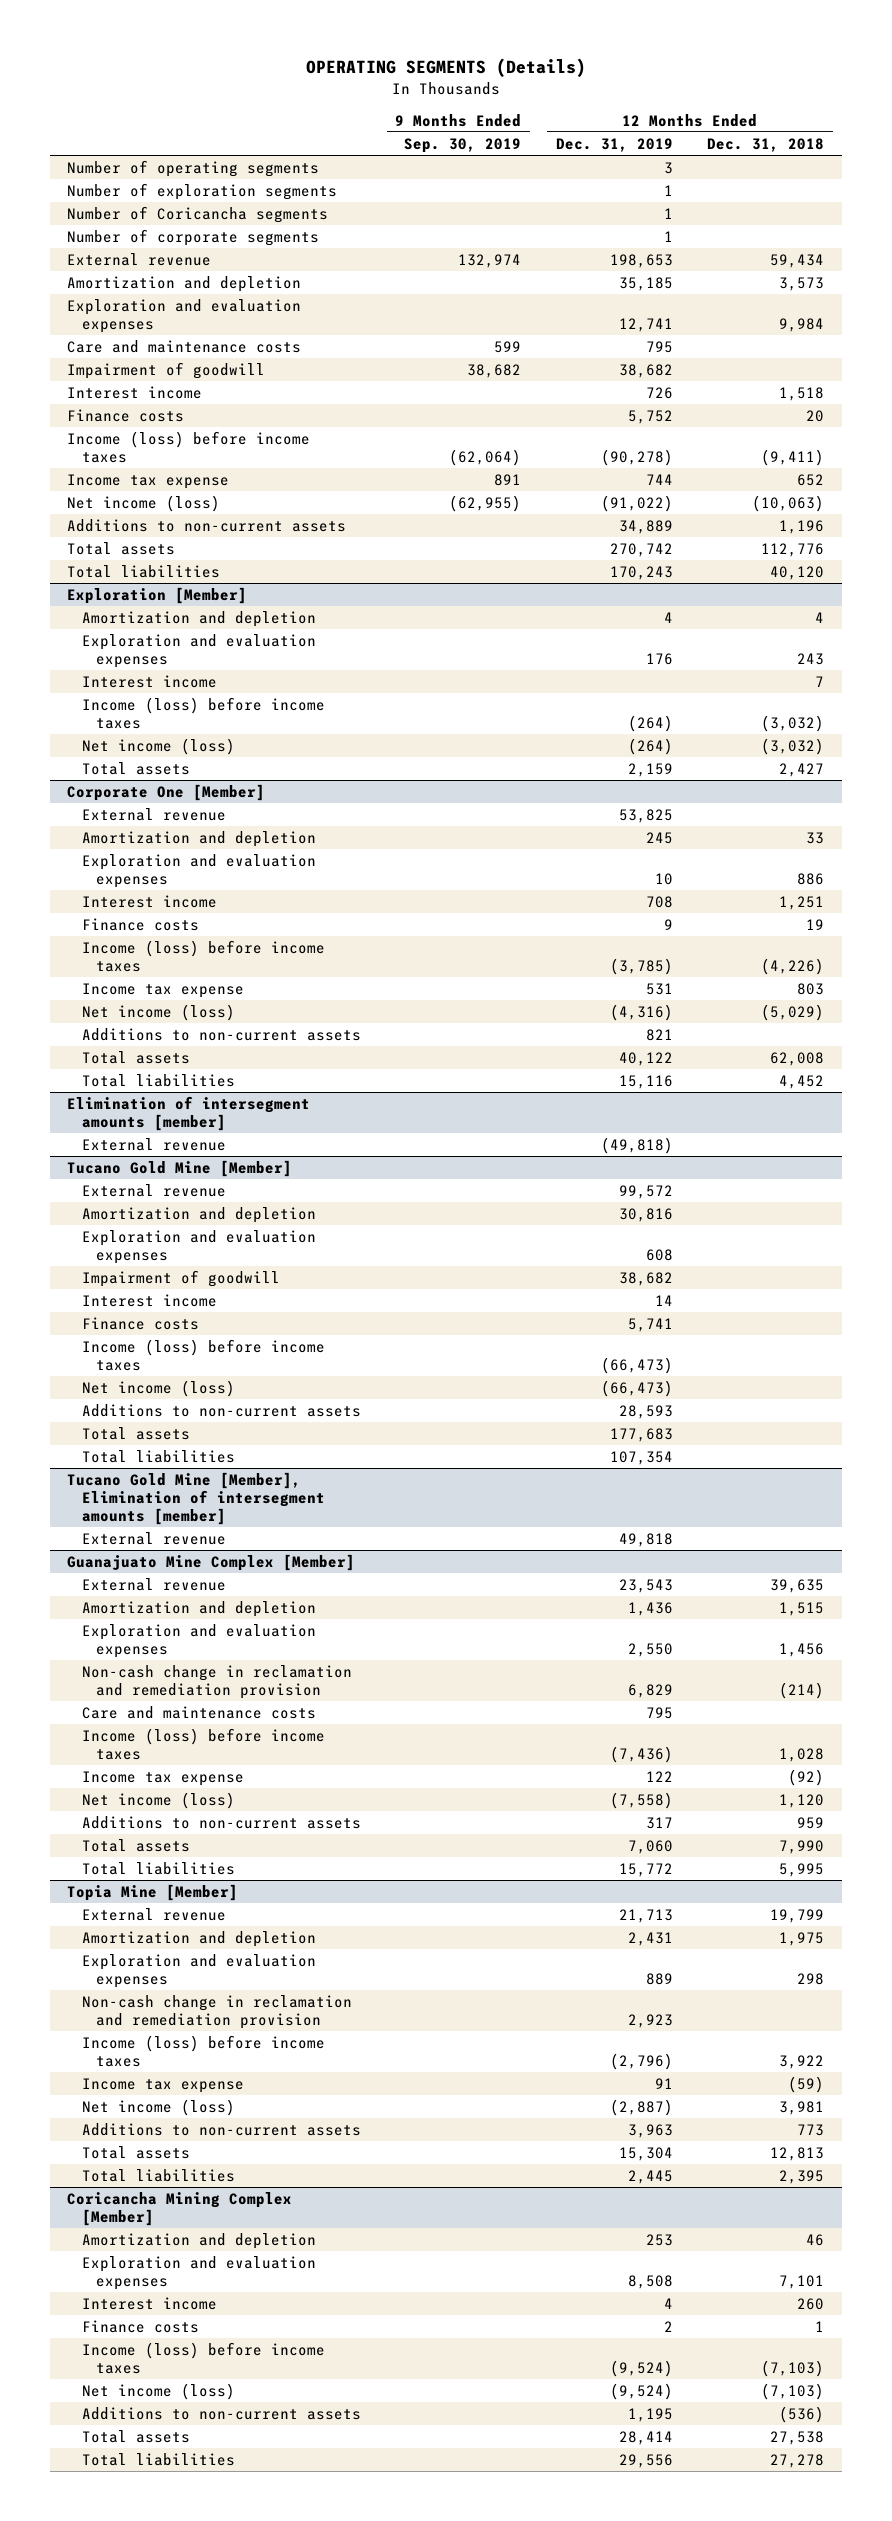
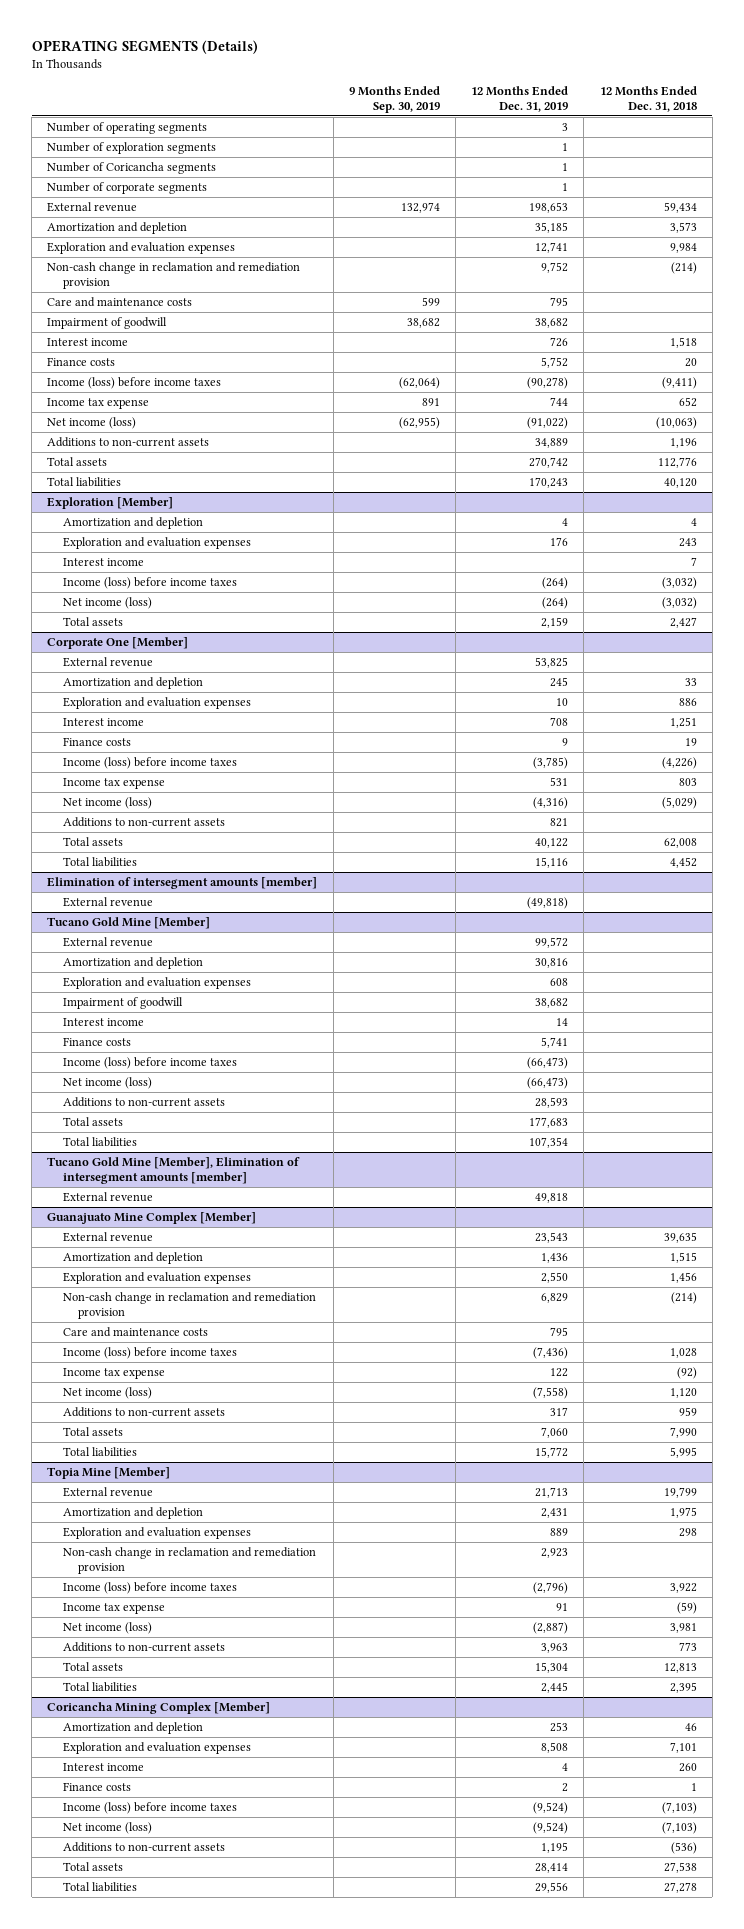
none -> [47,262,301,290] Non-cash change in reclamation and remediation provision

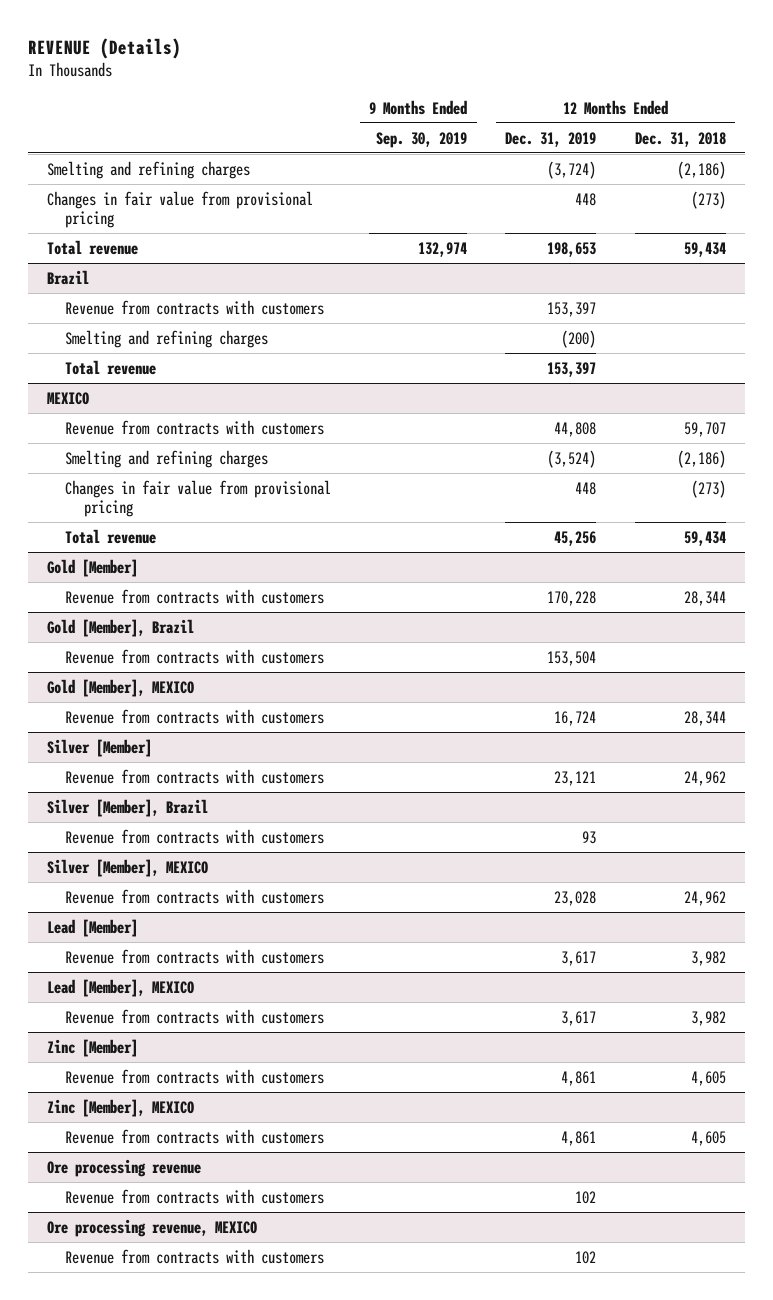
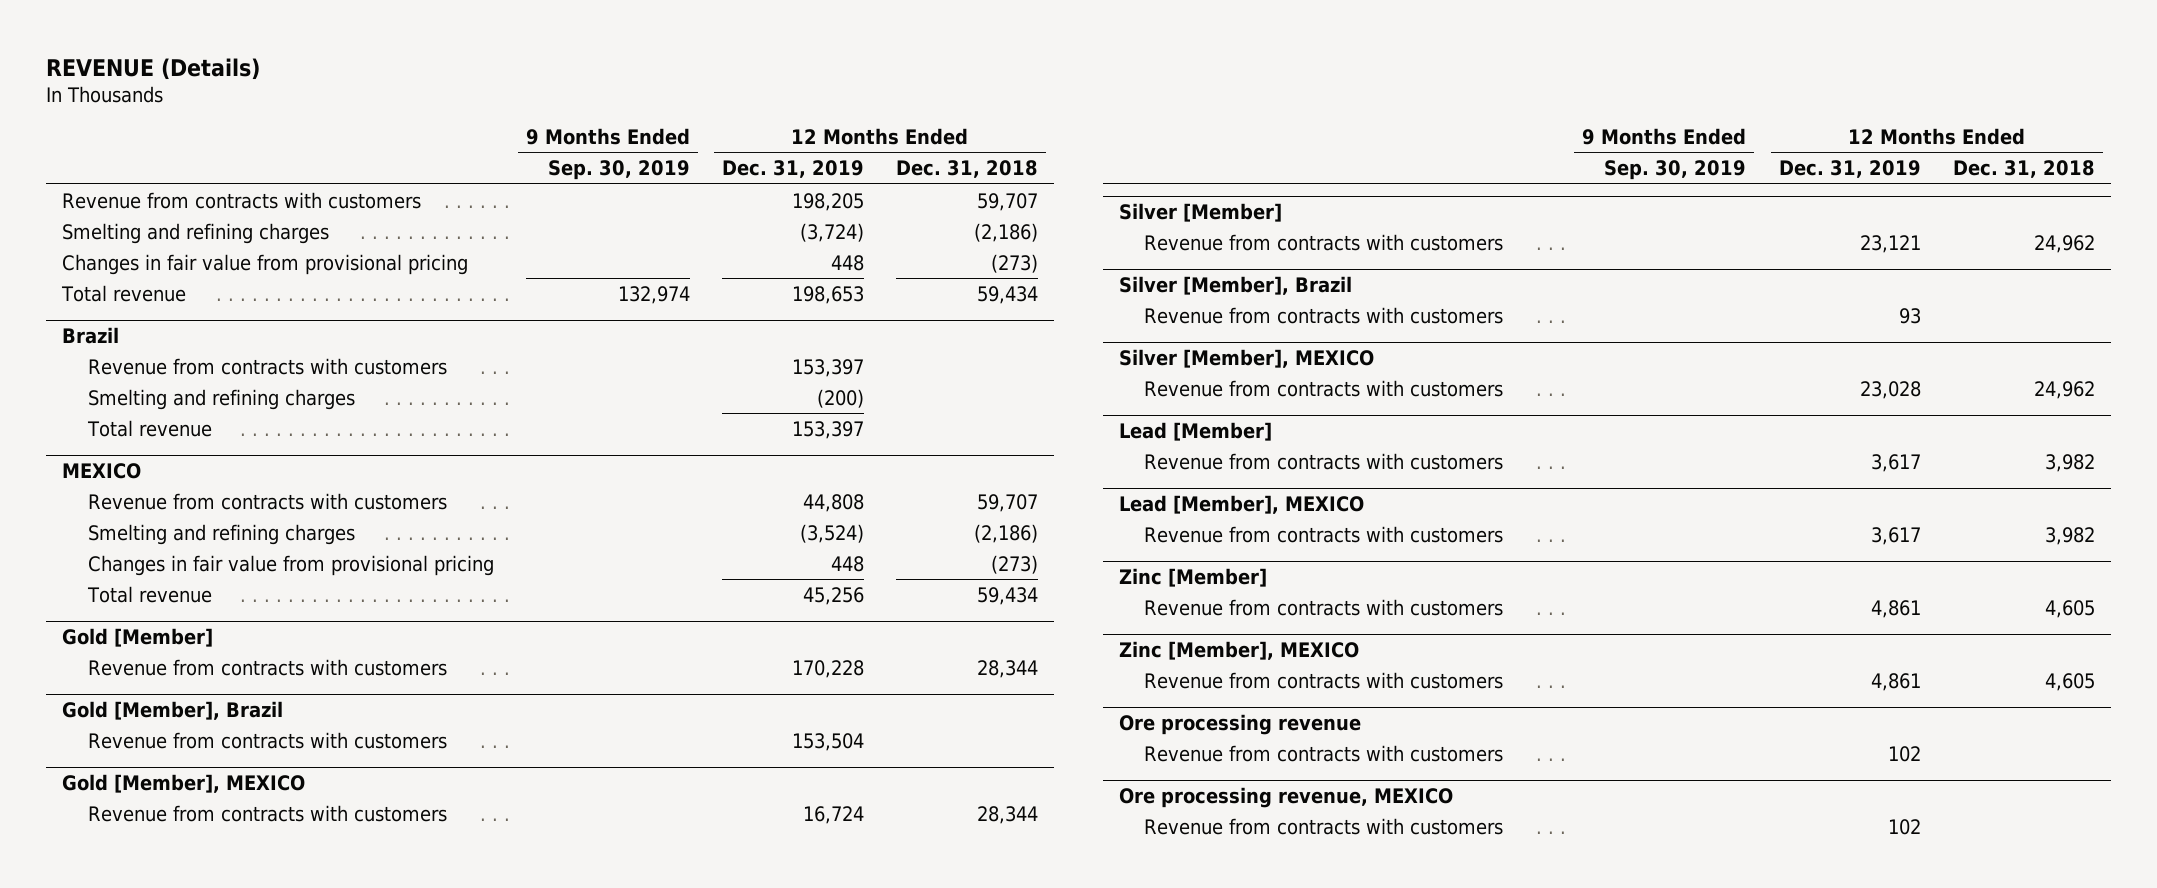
none -> [62,191,422,209] Revenue from contracts with customers

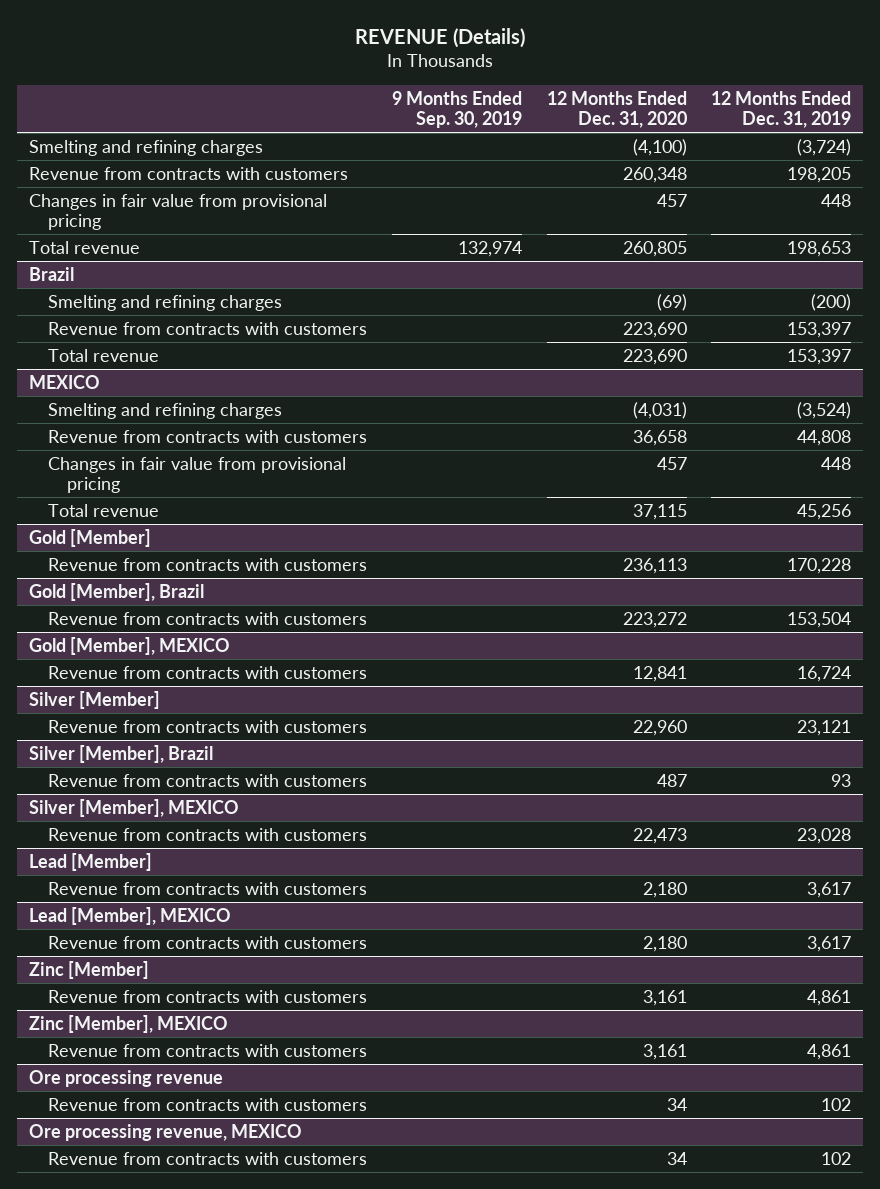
[896,160,1039,179] Dec. 31, 2018 -> none
none -> [546,90,687,128] 12 Months Ended Dec. 31, 2020
[62,191,422,209] Revenue from contracts with customers -> [29,166,349,180] Revenue from contracts with customers
[87,357,447,375] Revenue from contracts with customers -> [48,321,368,335] Revenue from contracts with customers
[87,492,447,510] Revenue from contracts with customers -> [48,429,368,443] Revenue from contracts with customers

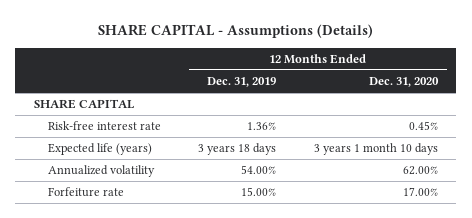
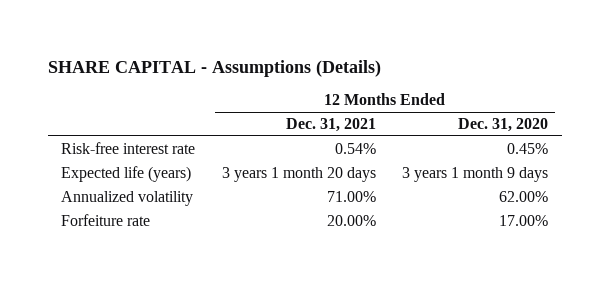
[207,77,277,88] Dec. 31, 2019 -> none
none -> [285,118,376,133] Dec. 31, 2021
[34,99,135,110] SHARE CAPITAL -> none
[313,143,438,156] 3 years 1 month 10 days -> [402,166,549,182] 3 years 1 month 9 days

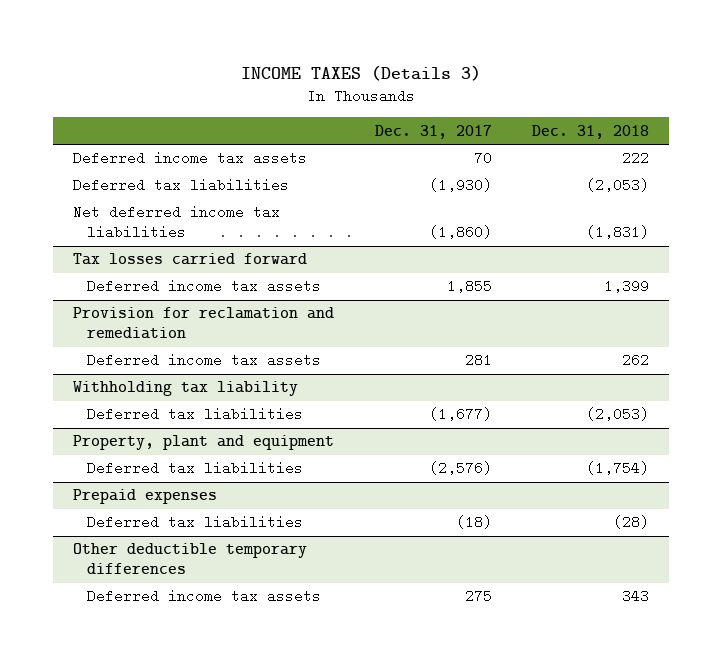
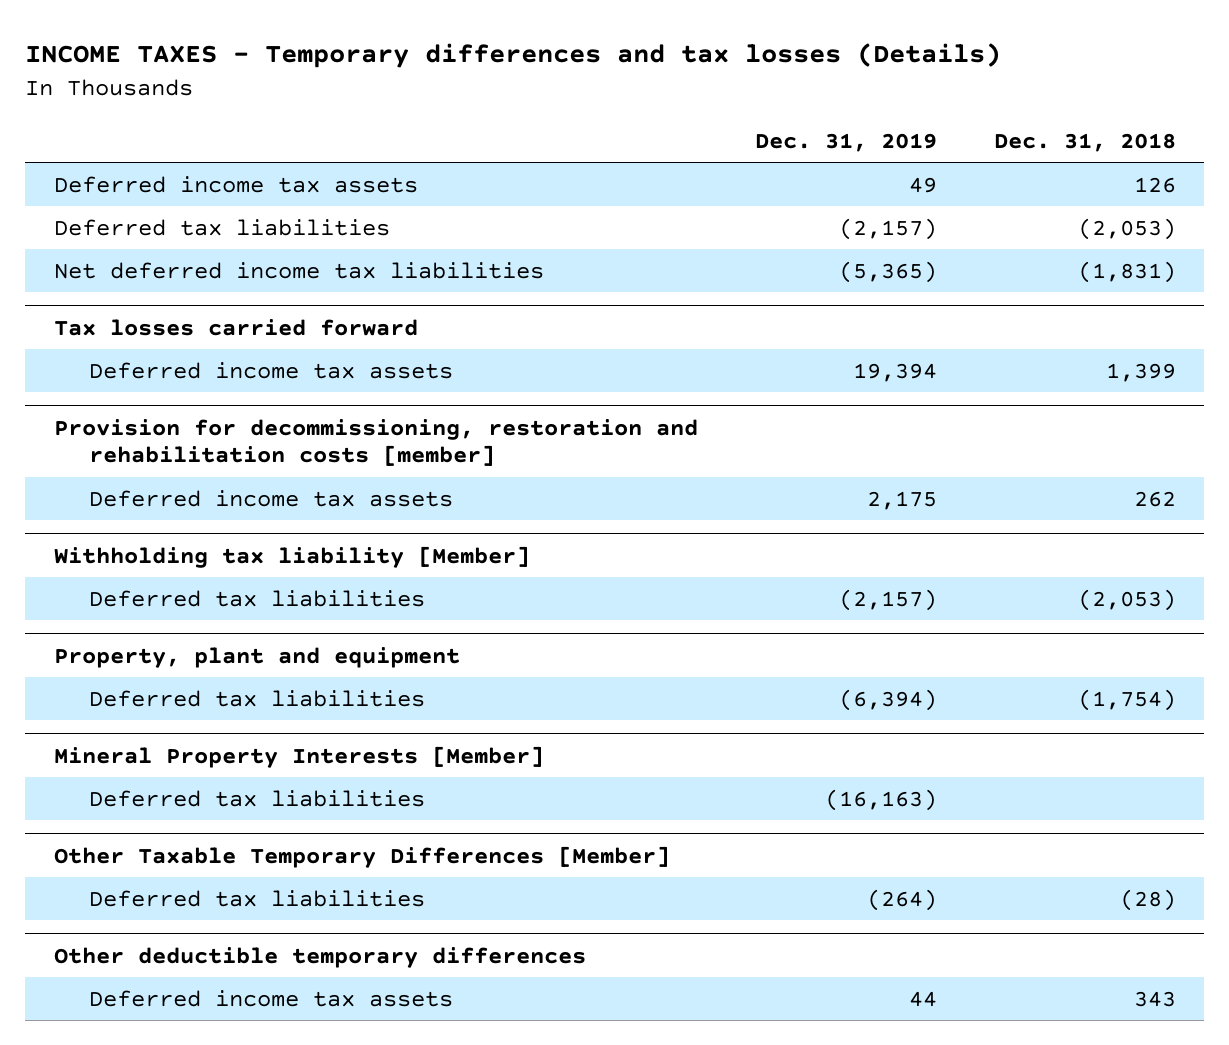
[241,64,482,81] INCOME TAXES (Details 3) -> [25,43,1002,69] INCOME TAXES - Temporary differences and tax losses (Details)
[374,124,492,139] Dec. 31, 2017 -> none
none -> [754,132,937,152] Dec. 31, 2019
[621,151,649,166] 222 -> [1133,176,1176,193] 126
[73,307,335,340] Provision for reclamation and remediation -> [53,418,698,467] Provision for decommissioning, restoration and rehabilitation costs [member]
[73,381,299,397] Withholding tax liability -> [53,545,530,568] Withholding tax liability [Member]
[73,489,218,505] Prepaid expenses -> none
none -> [53,745,544,768] Mineral Property Interests [Member]
none -> [88,789,425,807] Deferred tax liabilities
none -> [53,845,670,868] Other Taxable Temporary Differences [Member]

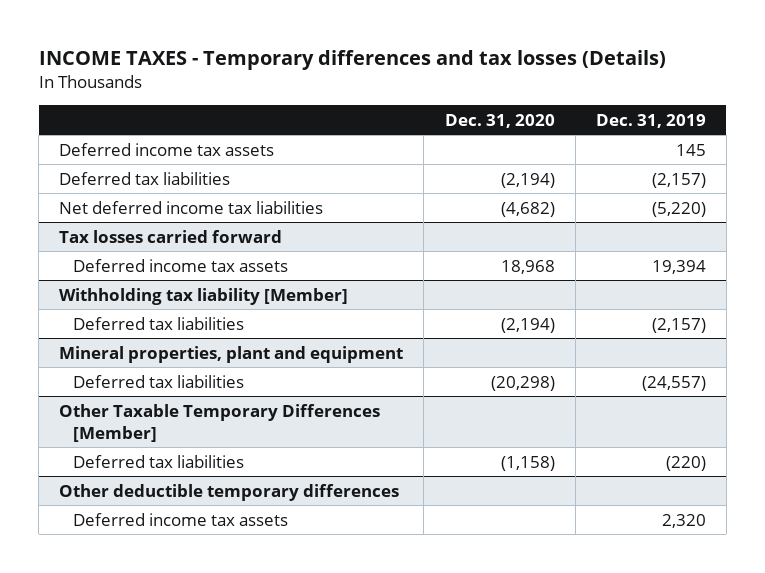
[993,132,1176,152] Dec. 31, 2018 -> none
none -> [444,113,555,128] Dec. 31, 2020
[908,176,937,193] 49 -> [675,143,706,156] 145
[838,260,937,283] (5,365) -> [651,201,706,217] (5,220)
[53,418,698,467] Provision for decommissioning, restoration and rehabilitation costs [member] -> none
[88,489,453,507] Deferred income tax assets -> none
[53,745,544,768] Mineral Property Interests [Member] -> none
[88,789,425,807] Deferred tax liabilities -> none
[53,646,460,668] Property, plant and equipment -> [59,345,404,363] Mineral properties, plant and equipment
[838,688,937,711] (6,394) -> [641,375,706,391] (24,557)
[866,888,937,911] (264) -> [665,455,706,471] (220)
[908,990,937,1007] 44 -> [661,513,706,528] 2,320

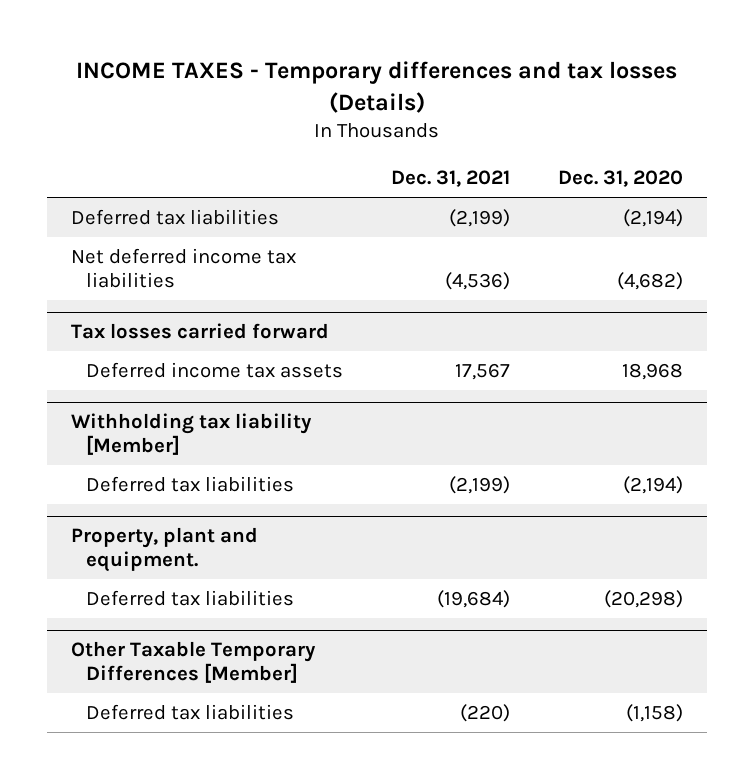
[595,113,706,128] Dec. 31, 2019 -> none
none -> [391,169,511,187] Dec. 31, 2021
[59,142,275,156] Deferred income tax assets -> none
[59,345,404,363] Mineral properties, plant and equipment -> [70,527,258,573] Property, plant and equipment.
[59,483,400,501] Other deductible temporary differences -> none
[72,512,288,526] Deferred income tax assets -> none

